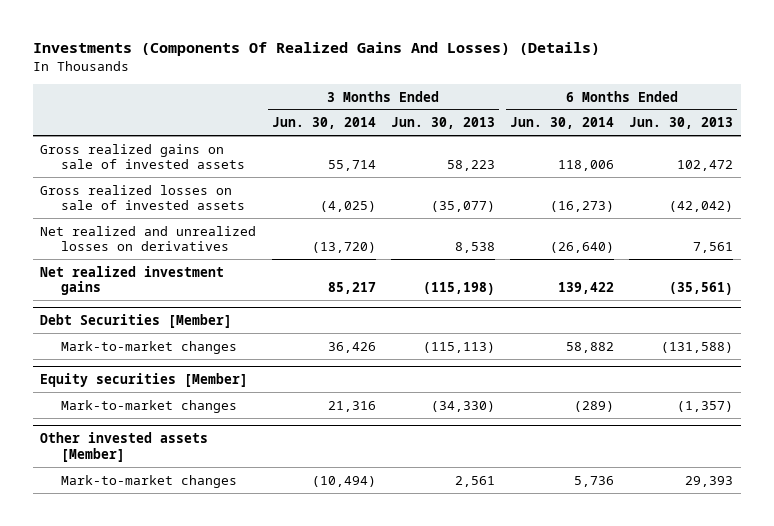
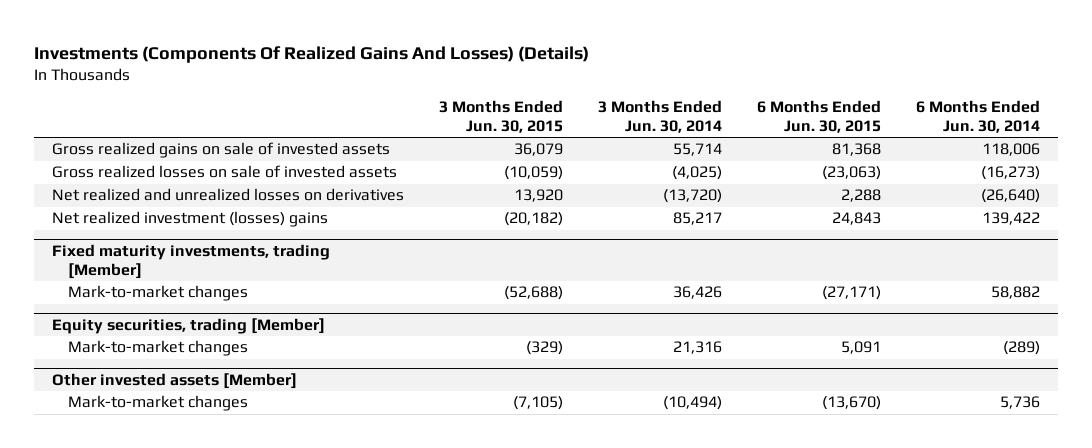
[390,117,495,130] Jun. 30, 2013 -> none
[629,117,734,130] Jun. 30, 2013 -> none
none -> [439,100,564,133] 3 Months Ended Jun. 30, 2015
none -> [757,100,882,133] 6 Months Ended Jun. 30, 2015
[40,314,233,329] Debt Securities [Member] -> none
[40,265,225,296] Net realized investment gains -> [51,211,328,228] Net realized investment (losses) gains
none -> [51,243,330,279] Fixed maturity investments, trading [Member]
[40,373,249,388] Equity securities [Member] -> [51,317,325,334] Equity securities, trading [Member]

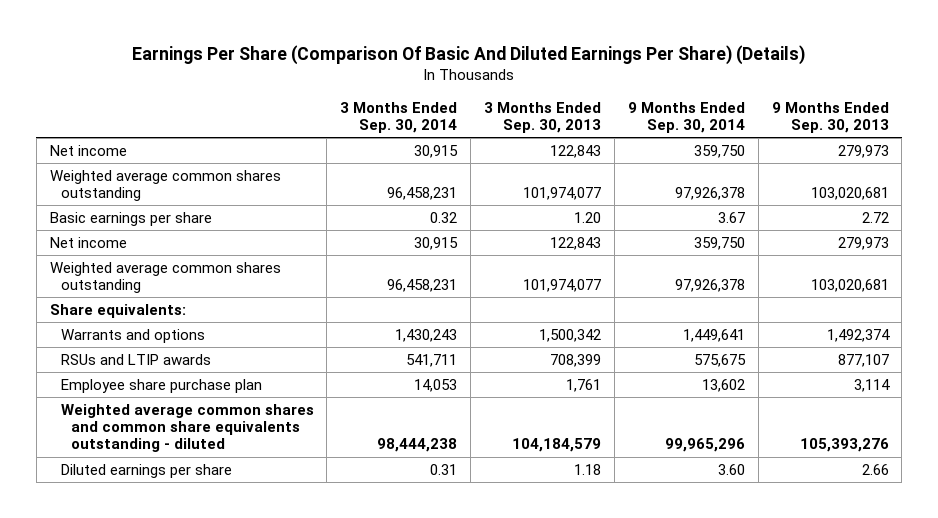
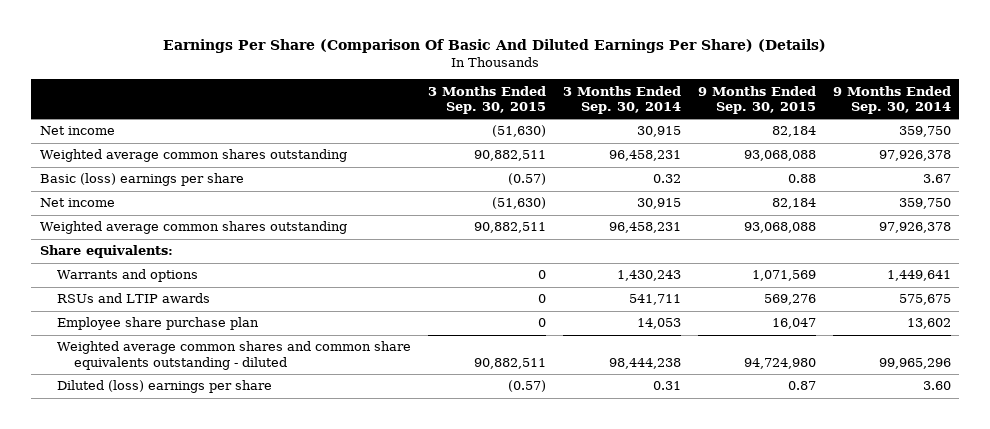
[484,101,602,134] 3 Months Ended Sep. 30, 2013 -> none
[771,101,889,134] 9 Months Ended Sep. 30, 2013 -> none
none -> [427,85,546,115] 3 Months Ended Sep. 30, 2015
none -> [697,85,816,115] 9 Months Ended Sep. 30, 2015
[49,211,212,226] Basic earnings per share -> [39,173,244,187] Basic (loss) earnings per share
[60,463,232,478] Diluted earnings per share -> [56,380,272,394] Diluted (loss) earnings per share

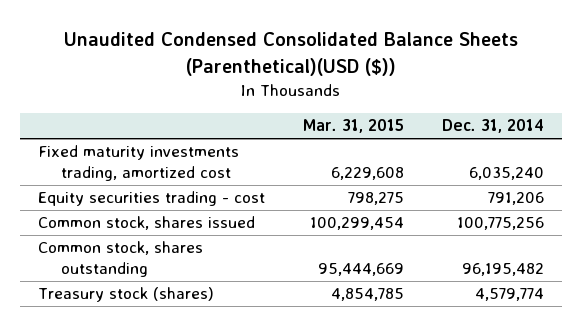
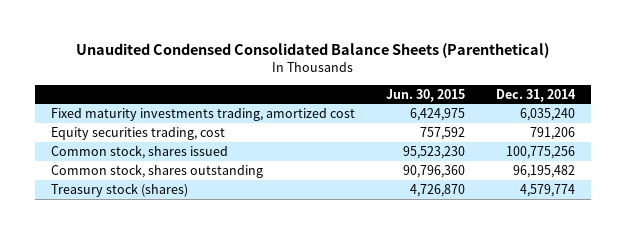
[64,32,519,76] Unaudited Condensed Consolidated Balance Sheets (Parenthetical)(USD ($)) -> [75,42,549,58] Unaudited Condensed Consolidated Balance Sheets (Parenthetical)
[303,119,405,134] Mar. 31, 2015 -> none
none -> [385,88,465,102] Jun. 30, 2015
[38,191,266,207] Equity securities trading - cost -> [50,126,225,140] Equity securities trading, cost

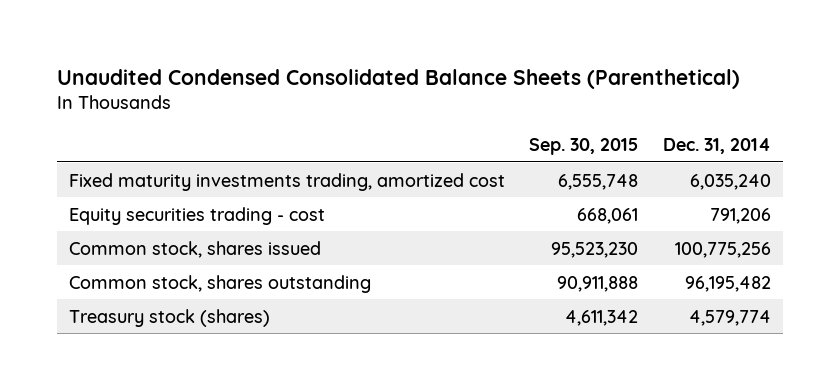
[385,88,465,102] Jun. 30, 2015 -> none
none -> [529,138,639,156] Sep. 30, 2015
[50,126,225,140] Equity securities trading, cost -> [68,206,325,225] Equity securities trading - cost

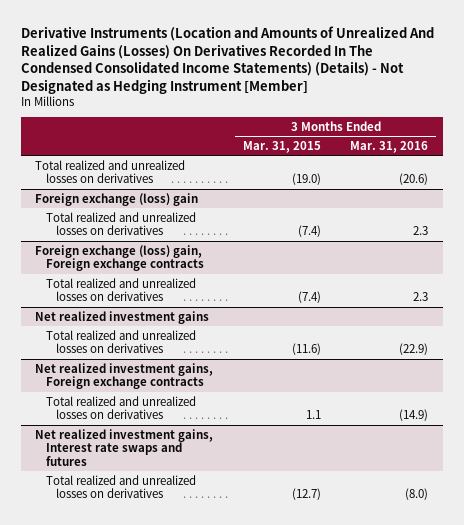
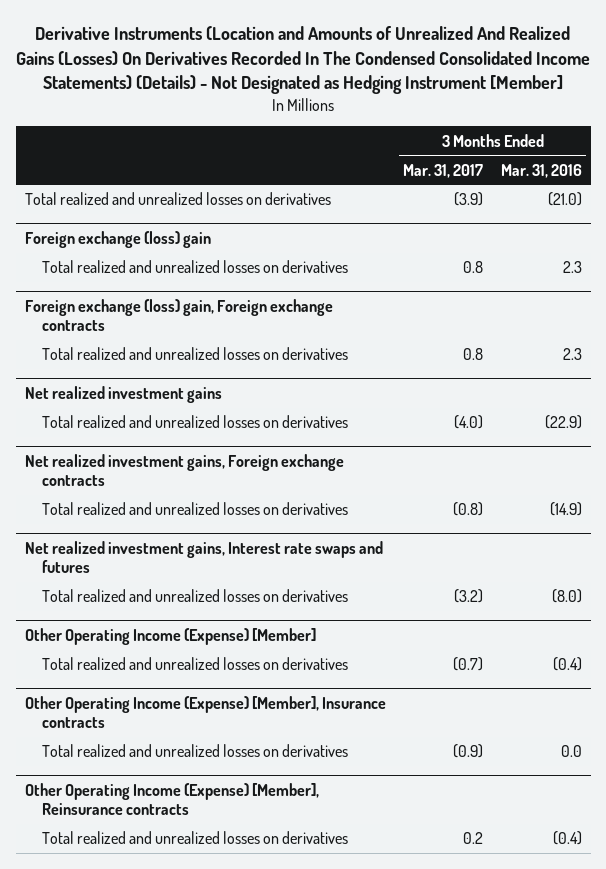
[242,141,321,154] Mar. 31, 2015 -> none
none -> [403,163,484,178] Mar. 31, 2017
[399,173,429,186] (20.6) -> [547,192,582,207] (21.0)
none -> [24,627,316,645] Other Operating Income (Expense) [Member]
none -> [42,657,349,671] Total realized and unrealized losses on derivatives
none -> [24,695,386,729] Other Operating Income (Expense) [Member], Insurance contracts
none -> [42,744,349,758] Total realized and unrealized losses on derivatives
none -> [24,782,319,816] Other Operating Income (Expense) [Member], Reinsurance contracts
none -> [42,831,349,845] Total realized and unrealized losses on derivatives

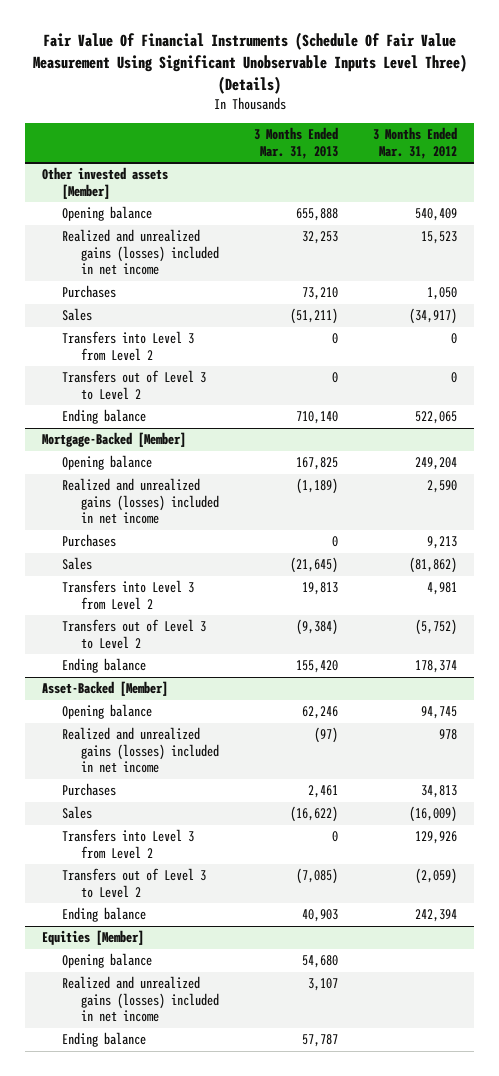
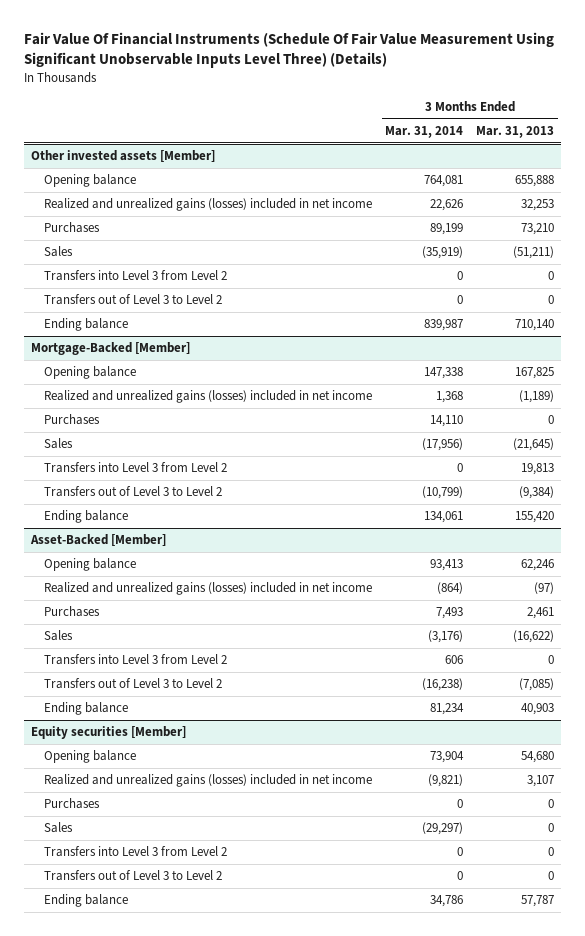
[372,126,457,159] 3 Months Ended Mar. 31, 2012 -> none
none -> [384,125,463,138] Mar. 31, 2014
[42,930,145,946] Equities [Member] -> none
none -> [30,726,186,740] Equity securities [Member]
none -> [43,798,100,810] Purchases
none -> [43,822,73,834] Sales
none -> [43,846,227,858] Transfers into Level 3 from Level 2
none -> [43,870,222,882] Transfers out of Level 3 to Level 2

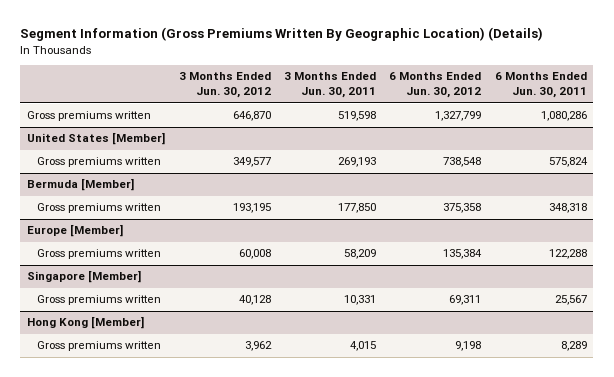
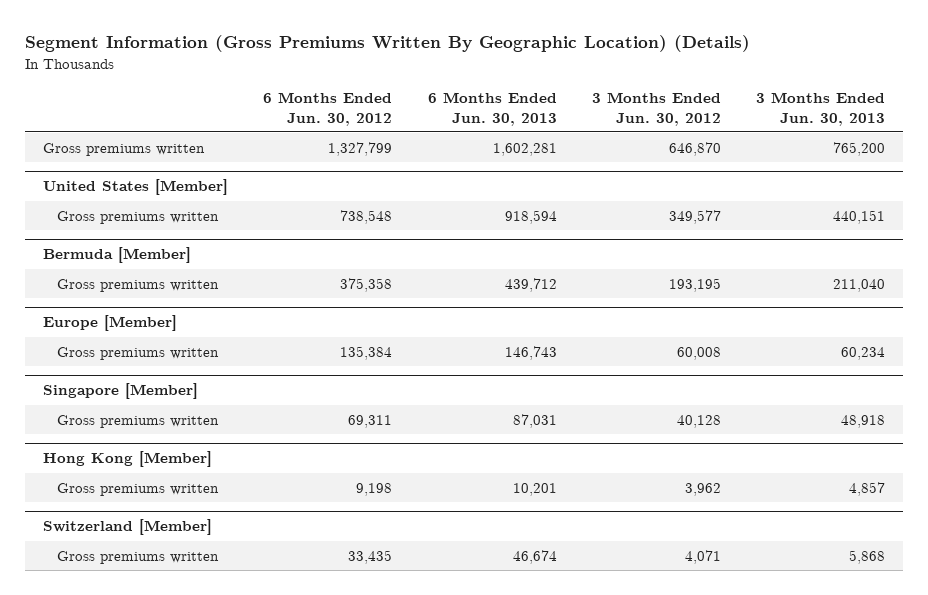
[283,72,376,99] 3 Months Ended Jun. 30, 2011 -> none
[494,72,587,99] 6 Months Ended Jun. 30, 2011 -> none
none -> [427,92,557,126] 6 Months Ended Jun. 30, 2013
none -> [756,92,886,126] 3 Months Ended Jun. 30, 2013
none -> [42,519,212,536] Switzerland [Member]
none -> [56,550,219,564] Gross premiums written

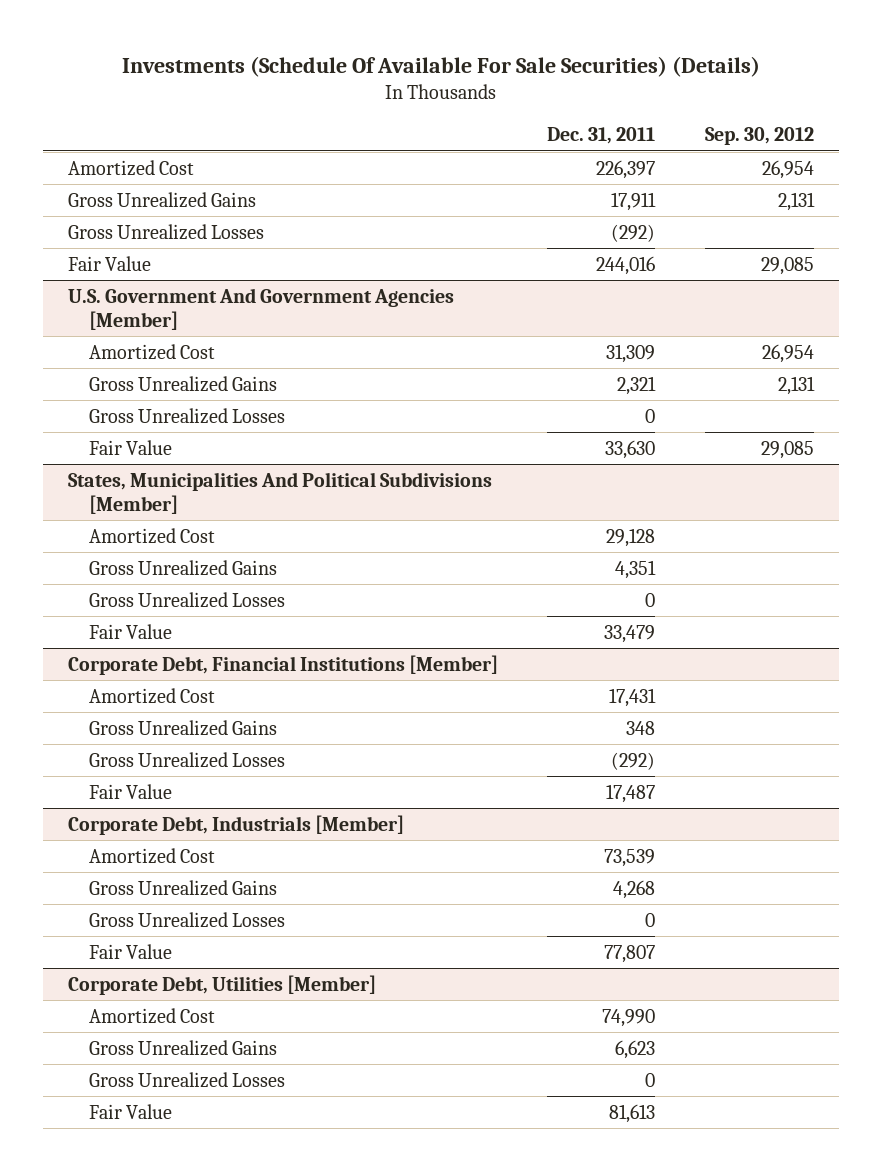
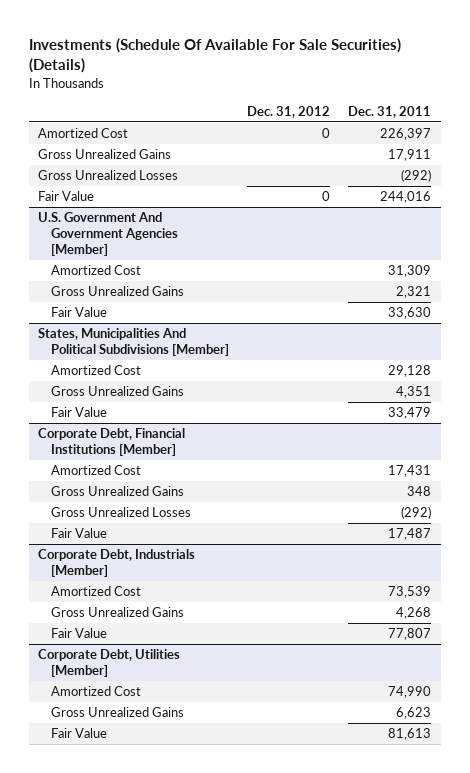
[704,127,814,146] Sep. 30, 2012 -> none
none -> [247,106,331,119] Dec. 31, 2012
[88,407,285,424] Gross Unrealized Losses -> none
[88,591,285,608] Gross Unrealized Losses -> none
[88,911,285,928] Gross Unrealized Losses -> none
[88,1071,285,1088] Gross Unrealized Losses -> none

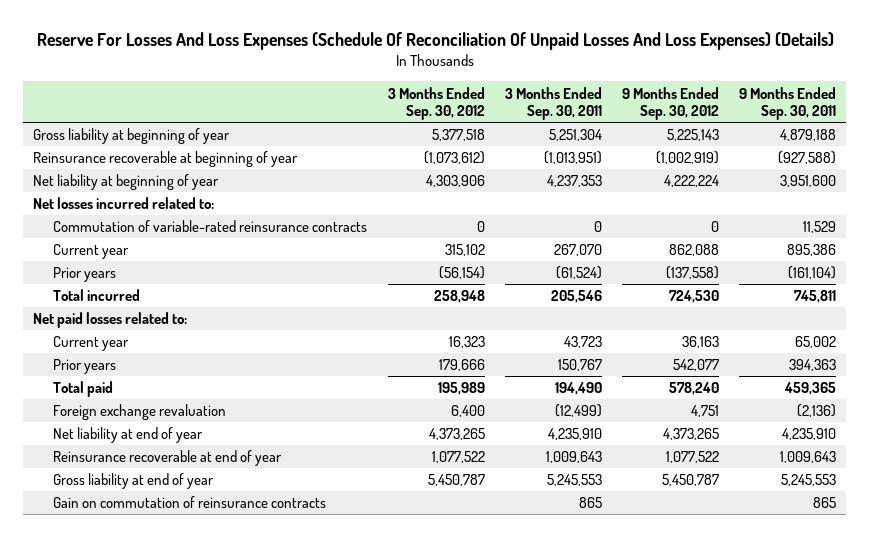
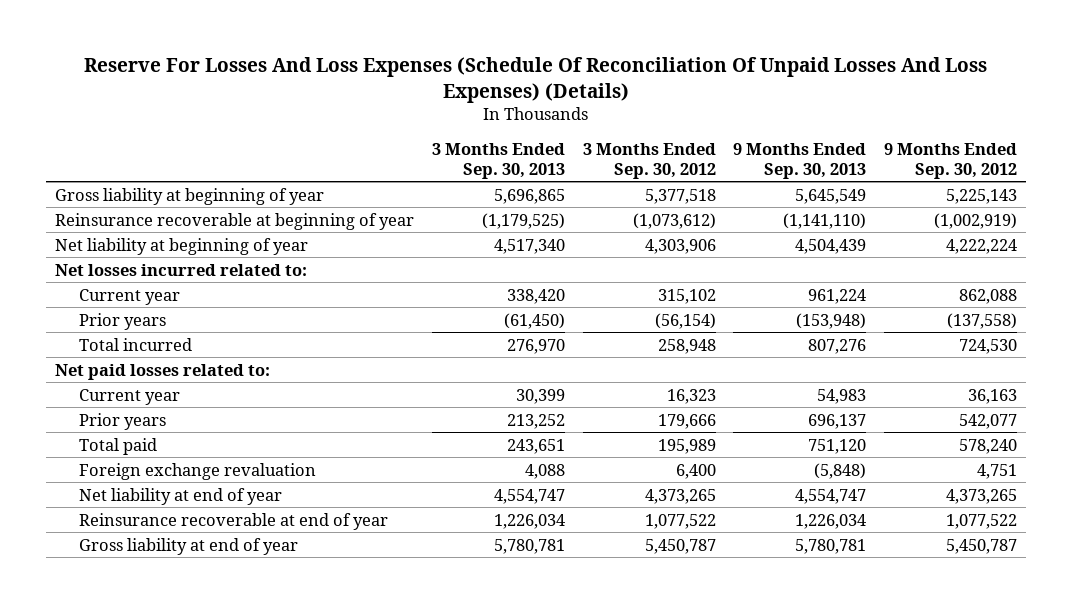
[504,86,602,121] 3 Months Ended Sep. 30, 2011 -> none
[739,86,837,121] 9 Months Ended Sep. 30, 2011 -> none
none -> [431,143,565,179] 3 Months Ended Sep. 30, 2013
none -> [733,143,867,179] 9 Months Ended Sep. 30, 2013
[53,220,368,233] Commutation of variable-rated reinsurance contracts -> none
[53,496,327,509] Gain on commutation of reinsurance contracts -> none

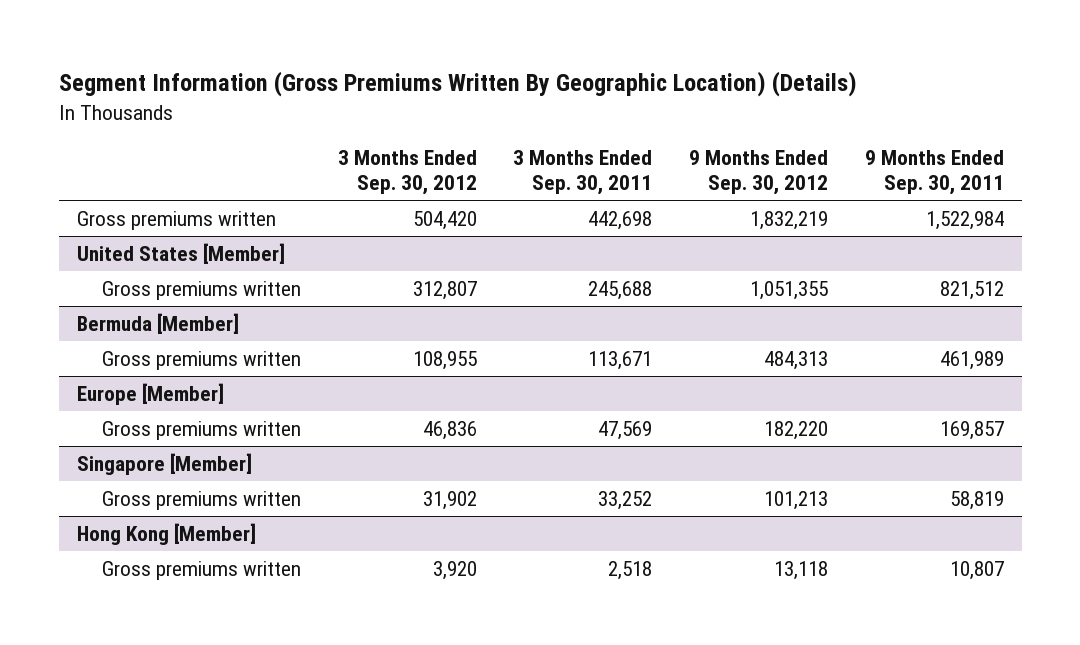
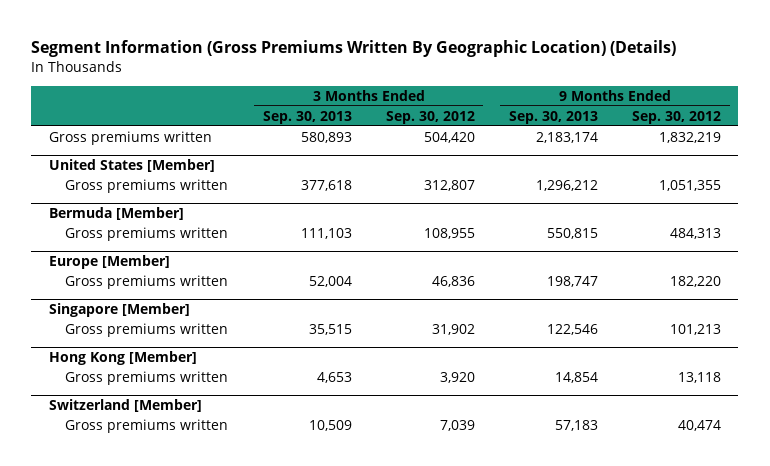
[513,150,653,196] 3 Months Ended Sep. 30, 2011 -> none
[864,150,1004,196] 9 Months Ended Sep. 30, 2011 -> none
none -> [262,110,352,124] Sep. 30, 2013
none -> [508,110,598,124] Sep. 30, 2013
none -> [48,398,202,412] Switzerland [Member]
none -> [65,418,229,433] Gross premiums written

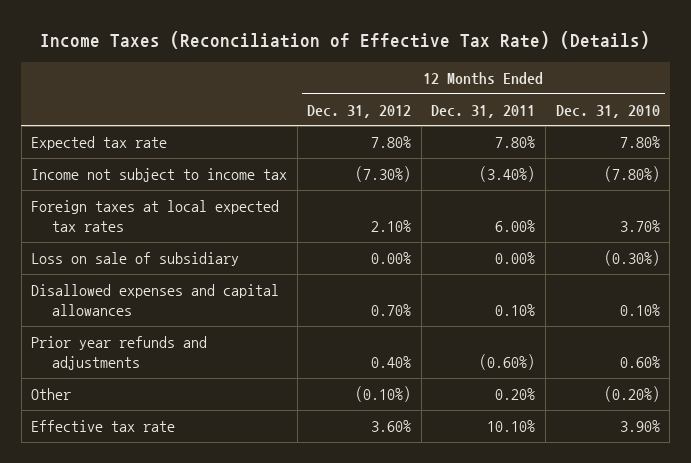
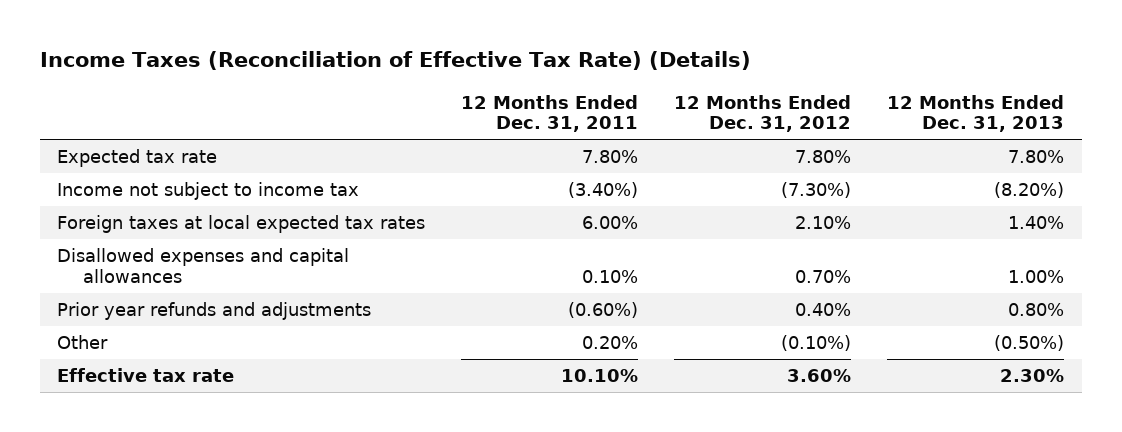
[555,104,660,118] Dec. 31, 2010 -> none
none -> [887,94,1065,133] 12 Months Ended Dec. 31, 2013
[31,251,240,266] Loss on sale of subsidiary -> none

